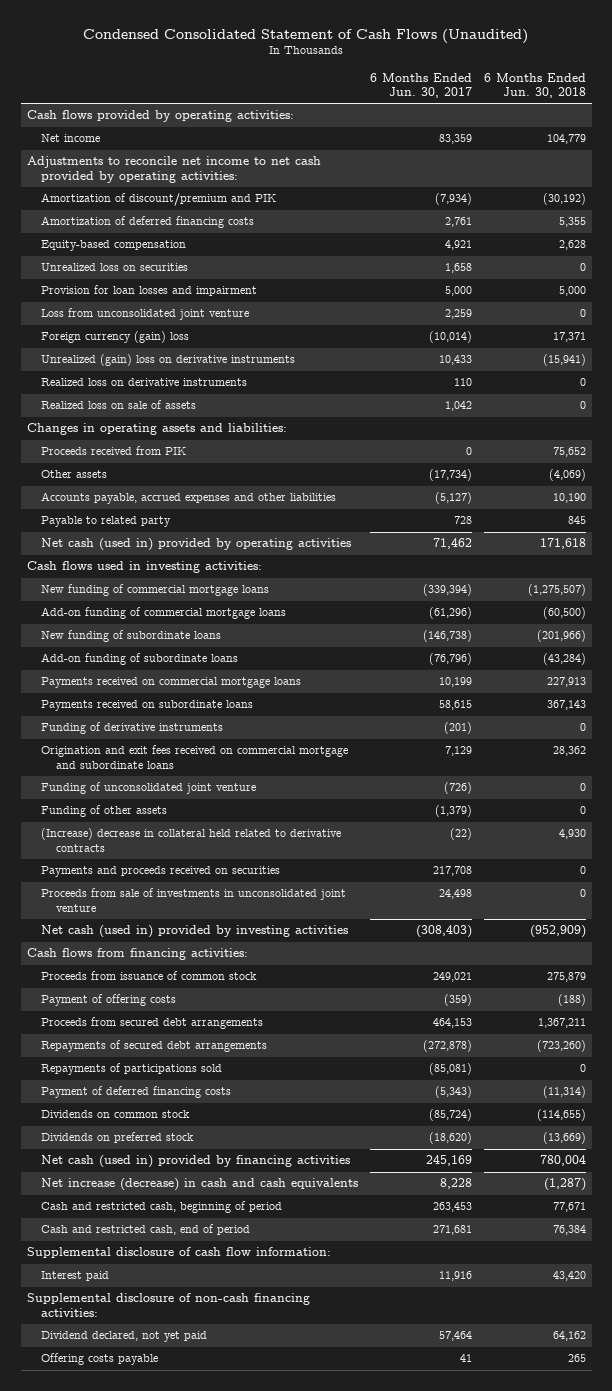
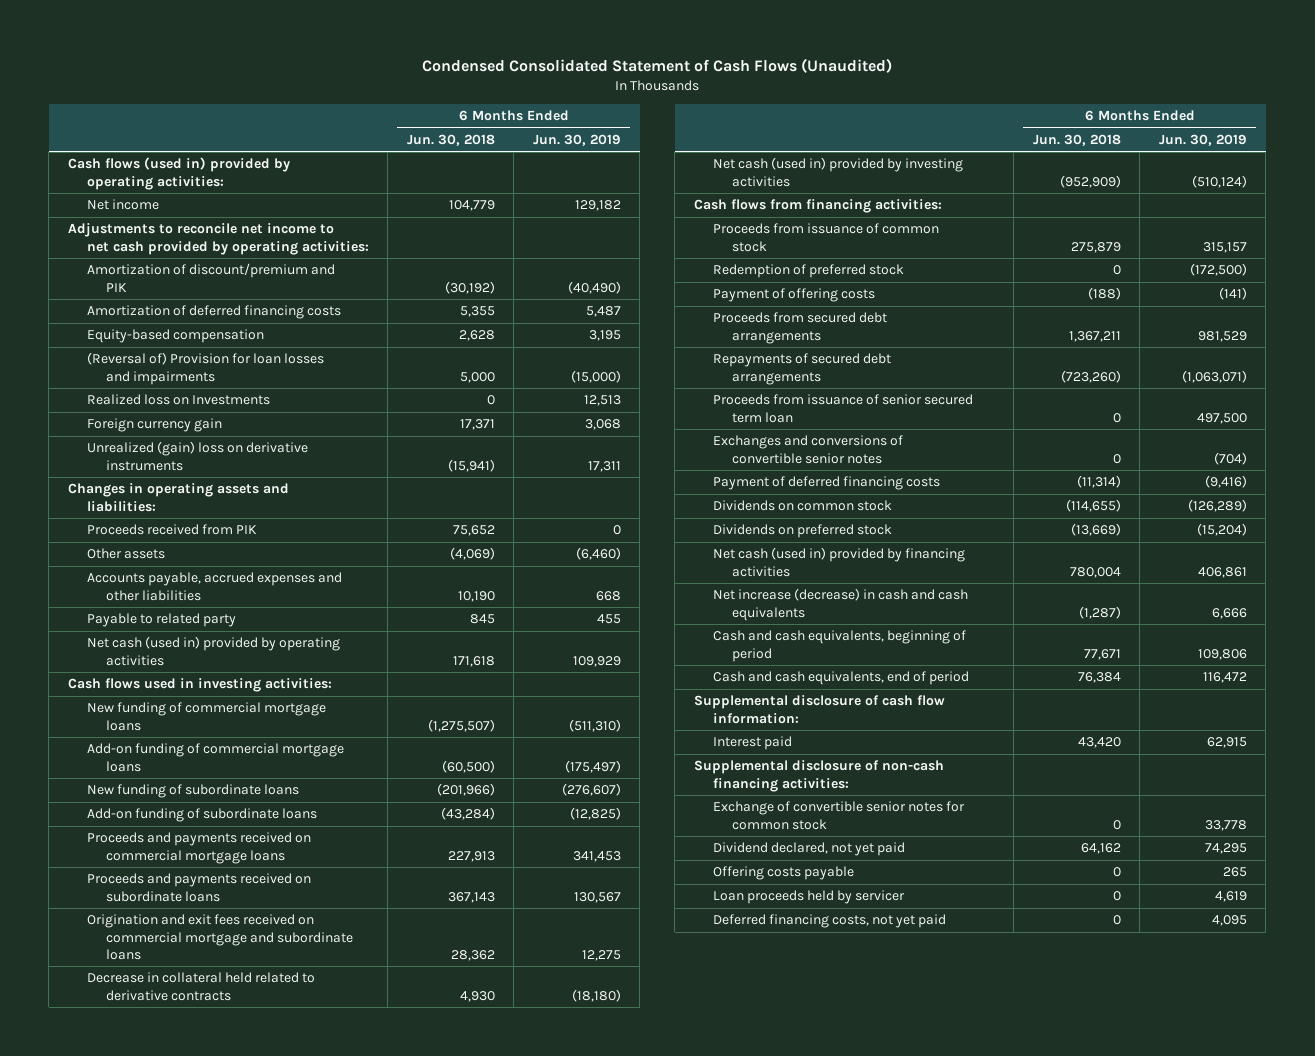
[370,72,473,98] 6 Months Ended Jun. 30, 2017 -> none
none -> [532,133,621,146] Jun. 30, 2019
[26,110,294,123] Cash flows provided by operating activities: -> [67,157,290,190] Cash flows (used in) provided by operating activities:
[41,263,189,272] Unrealized loss on securities -> none
[41,308,250,321] Loss from unconsolidated joint venture -> none
[41,285,258,297] Provision for loan losses and impairment -> [86,352,324,385] (Reversal of) Provision for loan losses and impairments
none -> [86,394,270,406] Realized loss on Investments
[41,331,190,344] Foreign currency (gain) loss -> [86,418,222,433] Foreign currency gain
[41,378,248,387] Realized loss on derivative instruments -> none
[41,400,197,410] Realized loss on sale of assets -> none
[41,722,224,735] Funding of derivative instruments -> none
[41,677,302,689] Payments received on commercial mortgage loans -> [86,832,311,864] Proceeds and payments received on commercial mortgage loans
[41,700,254,712] Payments received on subordinate loans -> [86,873,311,902] Proceeds and payments received on subordinate loans
[41,782,257,795] Funding of unconsolidated joint venture -> none
[41,805,168,818] Funding of other assets -> none
[41,866,281,878] Payments and proceeds received on securities -> none
[41,888,347,912] Proceeds from sale of investments in unconsolidated joint venture -> none
[41,828,342,852] (Increase) decrease in collateral held related to derivative contracts -> [86,972,315,1001] Decrease in collateral held related to derivative contracts
none -> [712,264,904,279] Redemption of preferred stock
[41,1063,223,1076] Repayments of participations sold -> none
none -> [712,394,973,423] Proceeds from issuance of senior secured term loan
none -> [712,435,903,464] Exchanges and conversions of convertible senior notes
[41,1201,283,1214] Cash and restricted cash, beginning of period -> [712,630,966,662] Cash and cash equivalents, beginning of period
[41,1224,251,1236] Cash and restricted cash, end of period -> [712,671,969,686] Cash and cash equivalents, end of period
none -> [712,801,965,830] Exchange of convertible senior notes for common stock
[567,1354,586,1363] 265 -> [1112,867,1121,878] 0
none -> [712,890,905,905] Loan proceeds held by servicer
none -> [712,914,946,929] Deferred financing costs, not yet paid

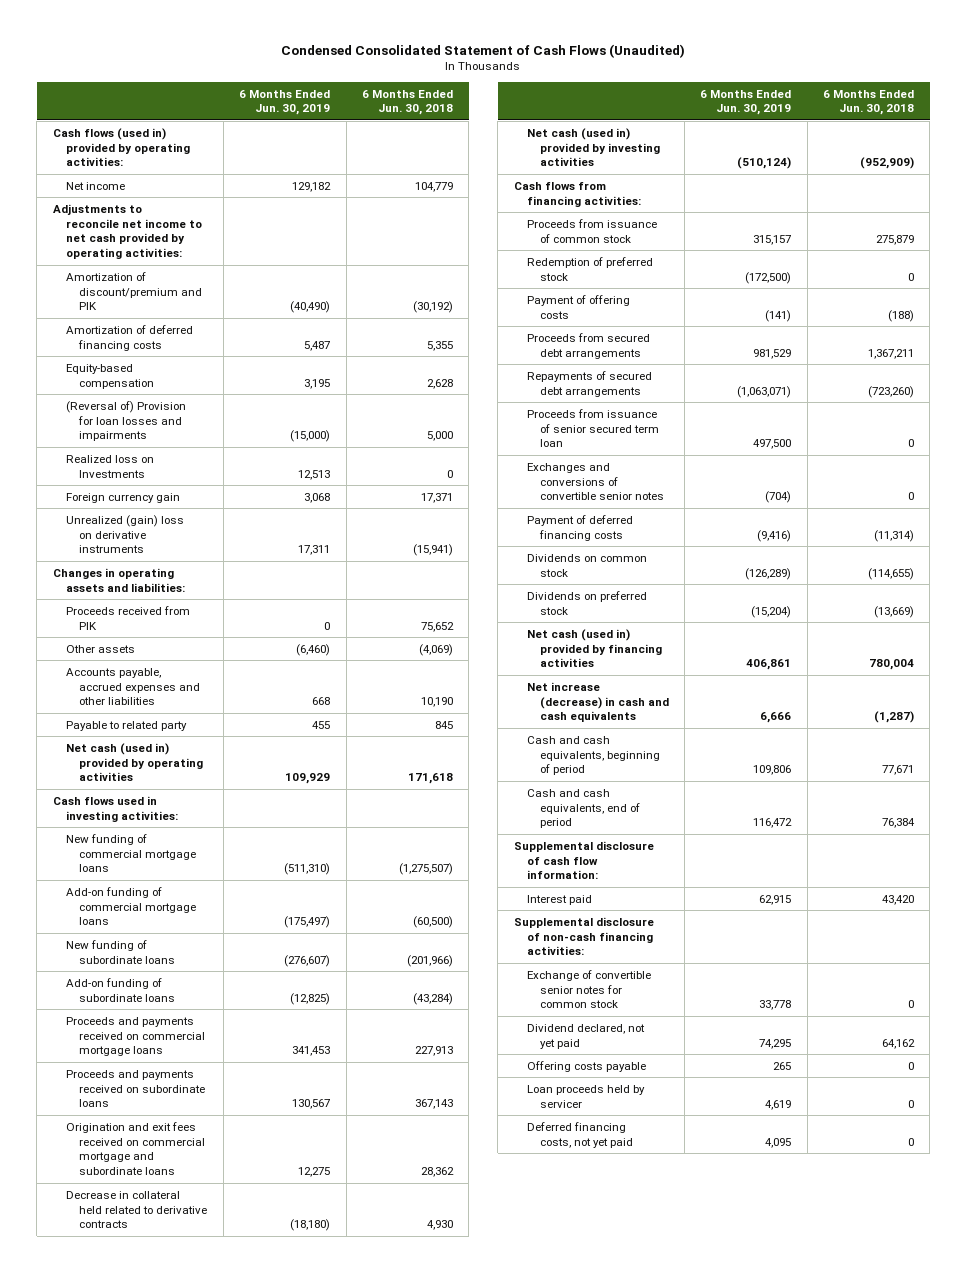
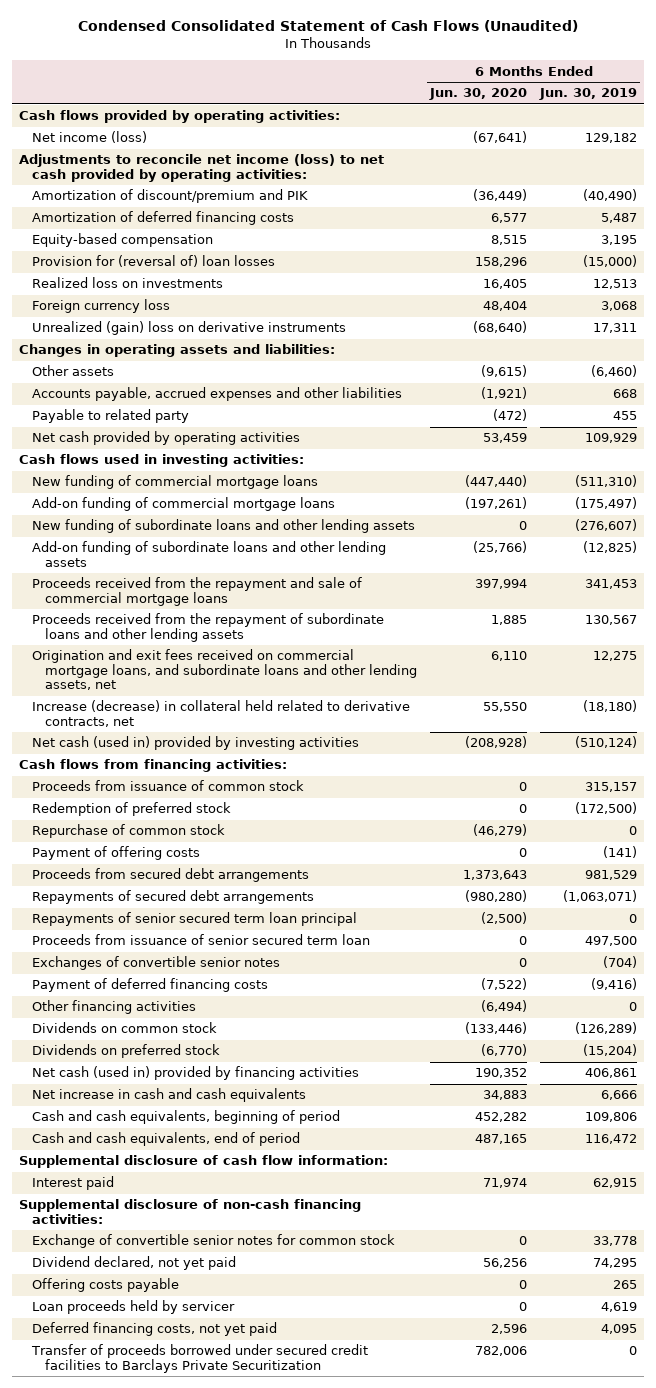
[361,89,453,116] 6 Months Ended Jun. 30, 2018 -> none
none -> [428,88,527,101] Jun. 30, 2020
[52,127,190,167] Cash flows (used in) provided by operating activities: -> [18,110,340,124] Cash flows provided by operating activities:
[65,181,125,190] Net income -> [31,131,147,144] Net income (loss)
[52,203,202,260] Adjustments to reconcile net income to net cash provided by operating activities: -> [18,154,384,182] Adjustments to reconcile net income (loss) to net cash provided by operating activities:
[65,400,186,442] (Reversal of) Provision for loan losses and impairments -> [31,255,275,268] Provision for (reversal of) loan losses
[65,454,154,478] Realized loss on Investments -> [31,277,223,289] Realized loss on investments
[65,492,180,503] Foreign currency gain -> [31,299,170,314] Foreign currency loss
[65,605,190,630] Proceeds received from PIK -> none
[65,742,203,782] Net cash (used in) provided by operating activities -> [31,431,300,446] Net cash provided by operating activities
[65,939,175,964] New funding of subordinate loans -> [31,519,415,534] New funding of subordinate loans and other lending assets
[65,977,175,1002] Add-on funding of subordinate loans -> [31,541,386,567] Add-on funding of subordinate loans and other lending assets
[65,1016,205,1057] Proceeds and payments received on commercial mortgage loans -> [31,577,362,606] Proceeds received from the repayment and sale of commercial mortgage loans
[65,1069,205,1108] Proceeds and payments received on subordinate loans -> [31,613,384,642] Proceeds received from the repayment of subordinate loans and other lending assets
[65,1121,205,1176] Origination and exit fees received on commercial mortgage and subordinate loans -> [31,649,417,691] Origination and exit fees received on commercial mortgage loans, and subordinate loans and other lending assets, net
[65,1190,207,1229] Decrease in collateral held related to derivative contracts -> [31,700,410,727] Increase (decrease) in collateral held related to derivative contracts, net
none -> [31,824,225,839] Repurchase of common stock
none -> [31,912,357,927] Repayments of senior secured term loan principal
[526,462,664,501] Exchanges and conversions of convertible senior notes -> [31,956,280,971] Exchanges of convertible senior notes
none -> [31,1000,196,1015] Other financing activities
[526,681,669,723] Net increase (decrease) in cash and cash equivalents -> [31,1088,306,1103] Net increase in cash and cash equivalents
none -> [30,1344,368,1373] Transfer of proceeds borrowed under secured credit facilities to Barclays Private Securitization

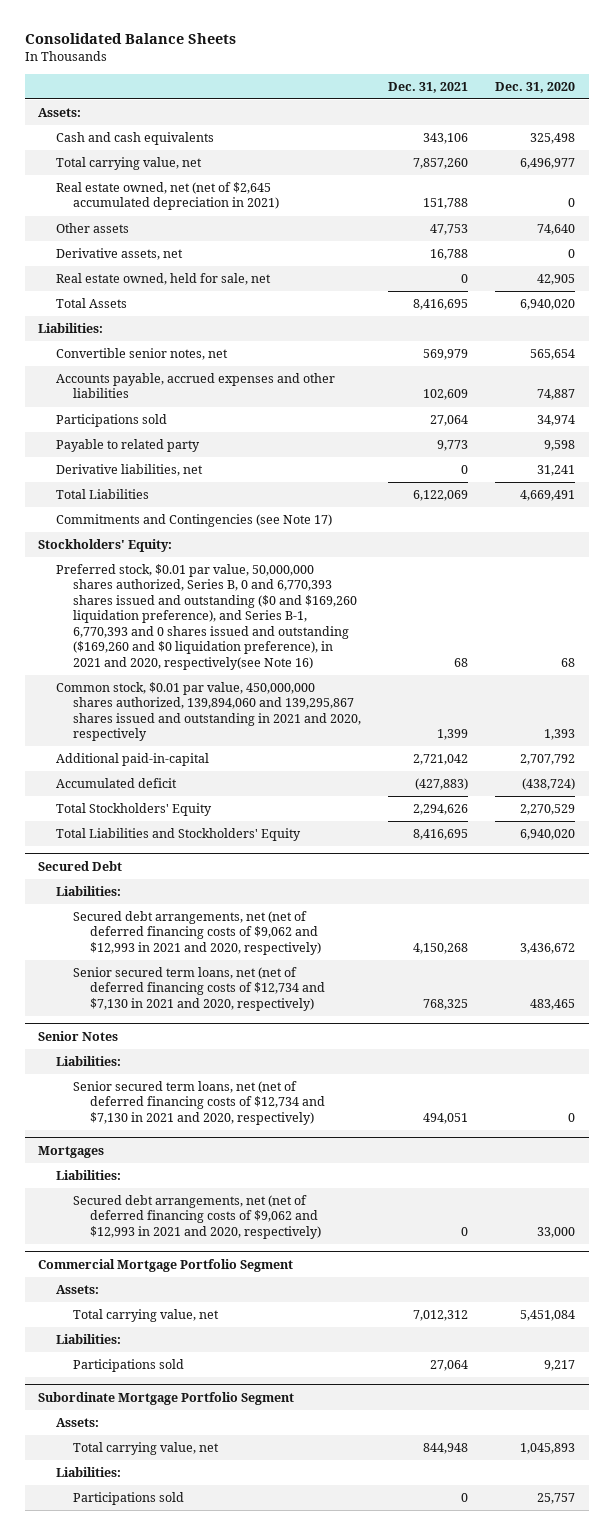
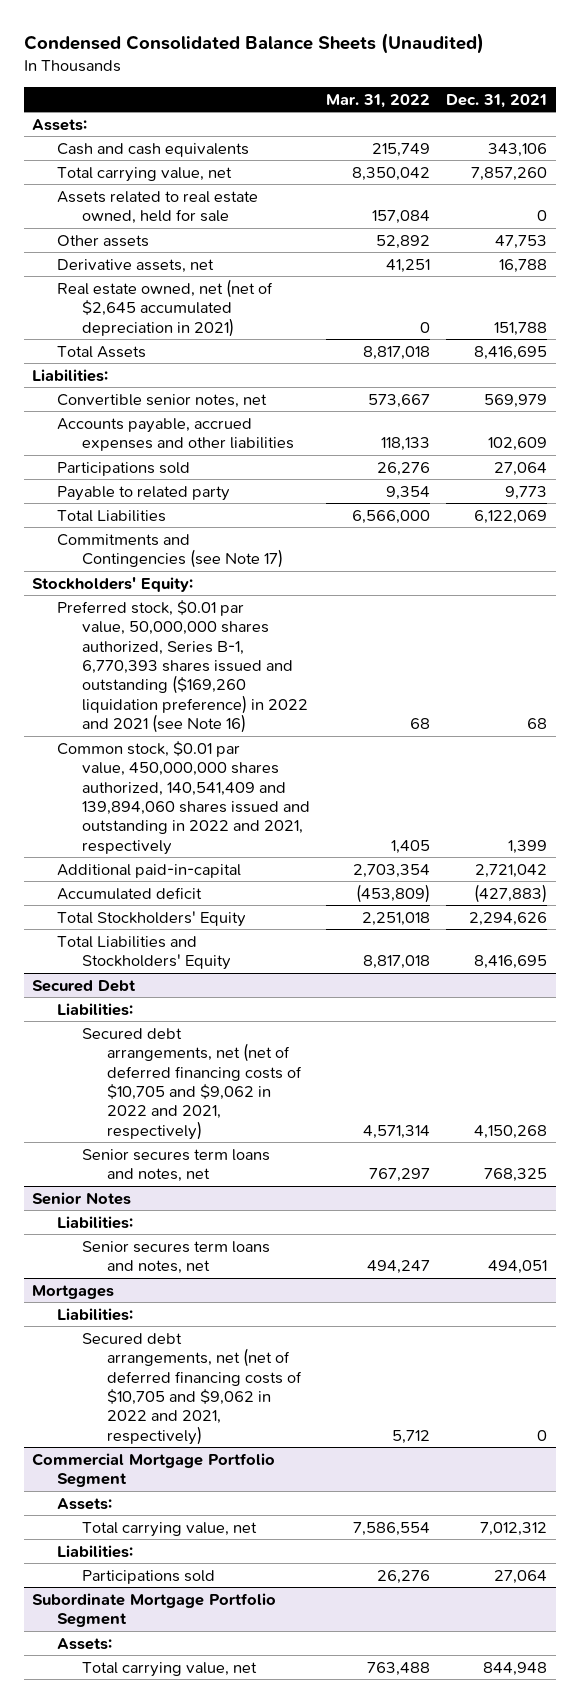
[24,33,236,45] Consolidated Balance Sheets -> [23,32,484,54] Condensed Consolidated Balance Sheets (Unaudited)
[495,81,576,93] Dec. 31, 2020 -> none
none -> [326,93,431,108] Mar. 31, 2022
none -> [56,190,258,225] Assets related to real estate owned, held for sale
[55,273,271,286] Real estate owned, held for sale, net -> none
[55,182,279,211] Real estate owned, net (net of $2,645 accumulated depreciation in 2021) -> [56,278,273,337] Real estate owned, net (net of $2,645 accumulated depreciation in 2021)
[55,464,203,477] Derivative liabilities, net -> none
[55,564,357,670] Preferred stock, $0.01 par value, 50,000,000 shares authorized, Series B, 0 and 6,770,393 shares issued and outstanding ($0 and $169,260 liquidation preference), and Series B-1, 6,770,393 and 0 shares issued and outstanding ($169,260 and $0 liquidation preference), in 2021 and 2020, respectively(see Note 16) -> [56,599,308,734] Preferred stock, $0.01 par value, 50,000,000 shares authorized, Series B-1, 6,770,393 shares issued and outstanding ($169,260 liquidation preference) in 2022 and 2021 (see Note 16)
[55,682,361,742] Common stock, $0.01 par value, 450,000,000 shares authorized, 139,894,060 and 139,295,867 shares issued and outstanding in 2021 and 2020, respectively -> [56,740,310,855] Common stock, $0.01 par value, 450,000,000 shares authorized, 140,541,409 and 139,894,060 shares issued and outstanding in 2022 and 2021, respectively
[72,911,322,955] Secured debt arrangements, net (net of deferred financing costs of $9,062 and $12,993 in 2021 and 2020, respectively) -> [81,1027,302,1140] Secured debt arrangements, net (net of deferred financing costs of $10,705 and $9,062 in 2022 and 2021, respectively)
[72,967,326,1011] Senior secured term loans, net (net of deferred financing costs of $12,734 and $7,130 in 2021 and 2020, respectively) -> [81,1148,270,1183] Senior secures term loans and notes, net
[72,1081,326,1125] Senior secured term loans, net (net of deferred financing costs of $12,734 and $7,130 in 2021 and 2020, respectively) -> [81,1240,270,1275] Senior secures term loans and notes, net
[72,1195,322,1239] Secured debt arrangements, net (net of deferred financing costs of $9,062 and $12,993 in 2021 and 2020, respectively) -> [81,1332,302,1445] Secured debt arrangements, net (net of deferred financing costs of $10,705 and $9,062 in 2022 and 2021, respectively)
[55,1467,121,1478] Liabilities: -> none
[72,1492,184,1506] Participations sold -> none

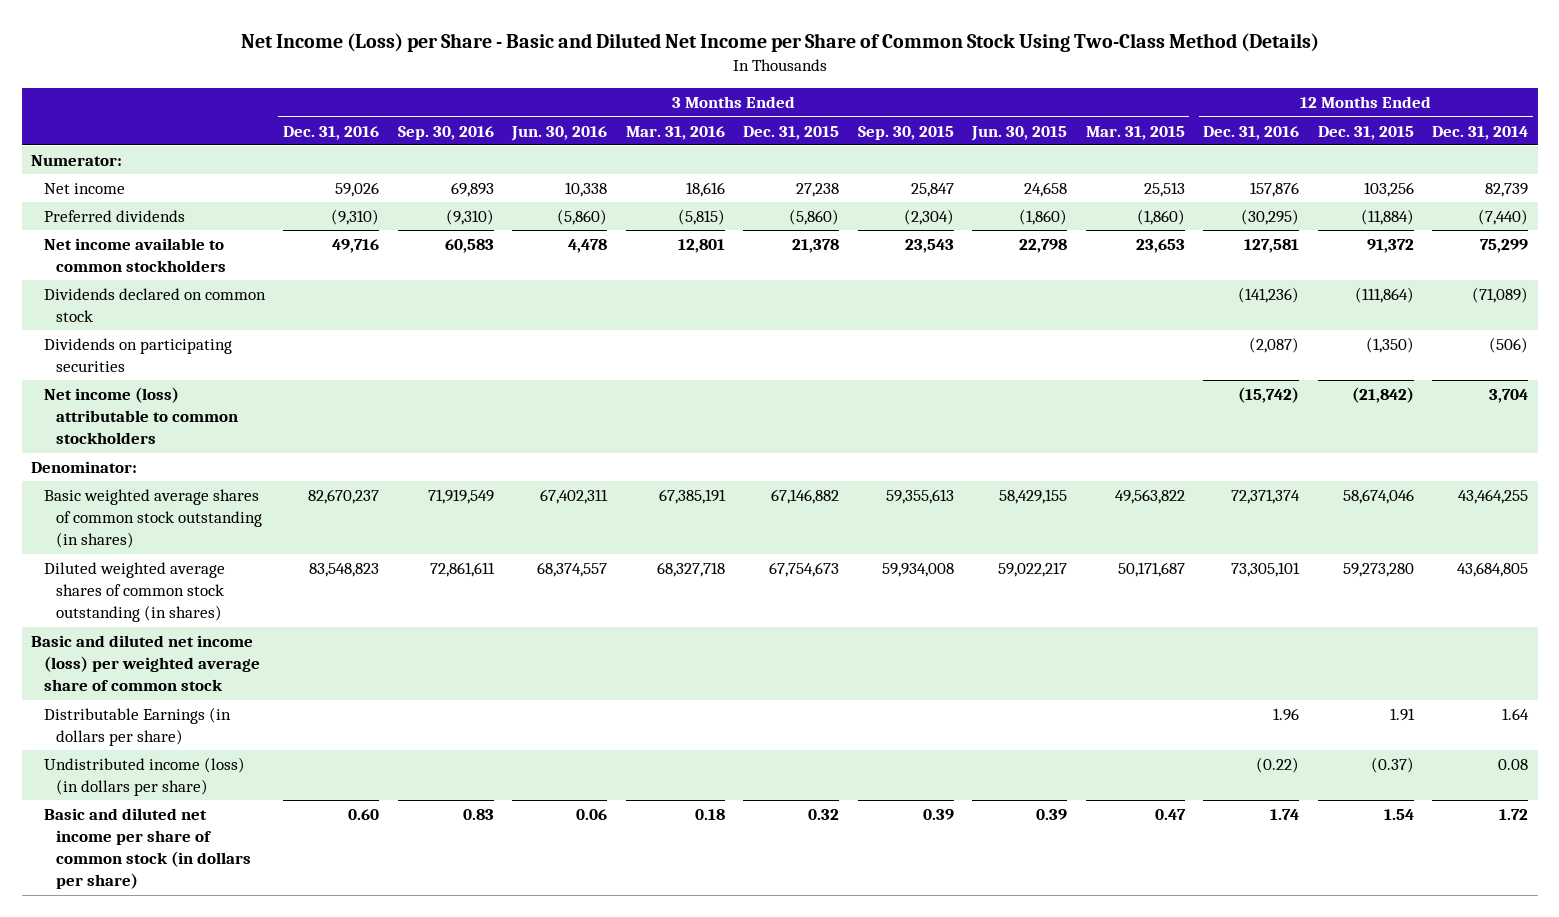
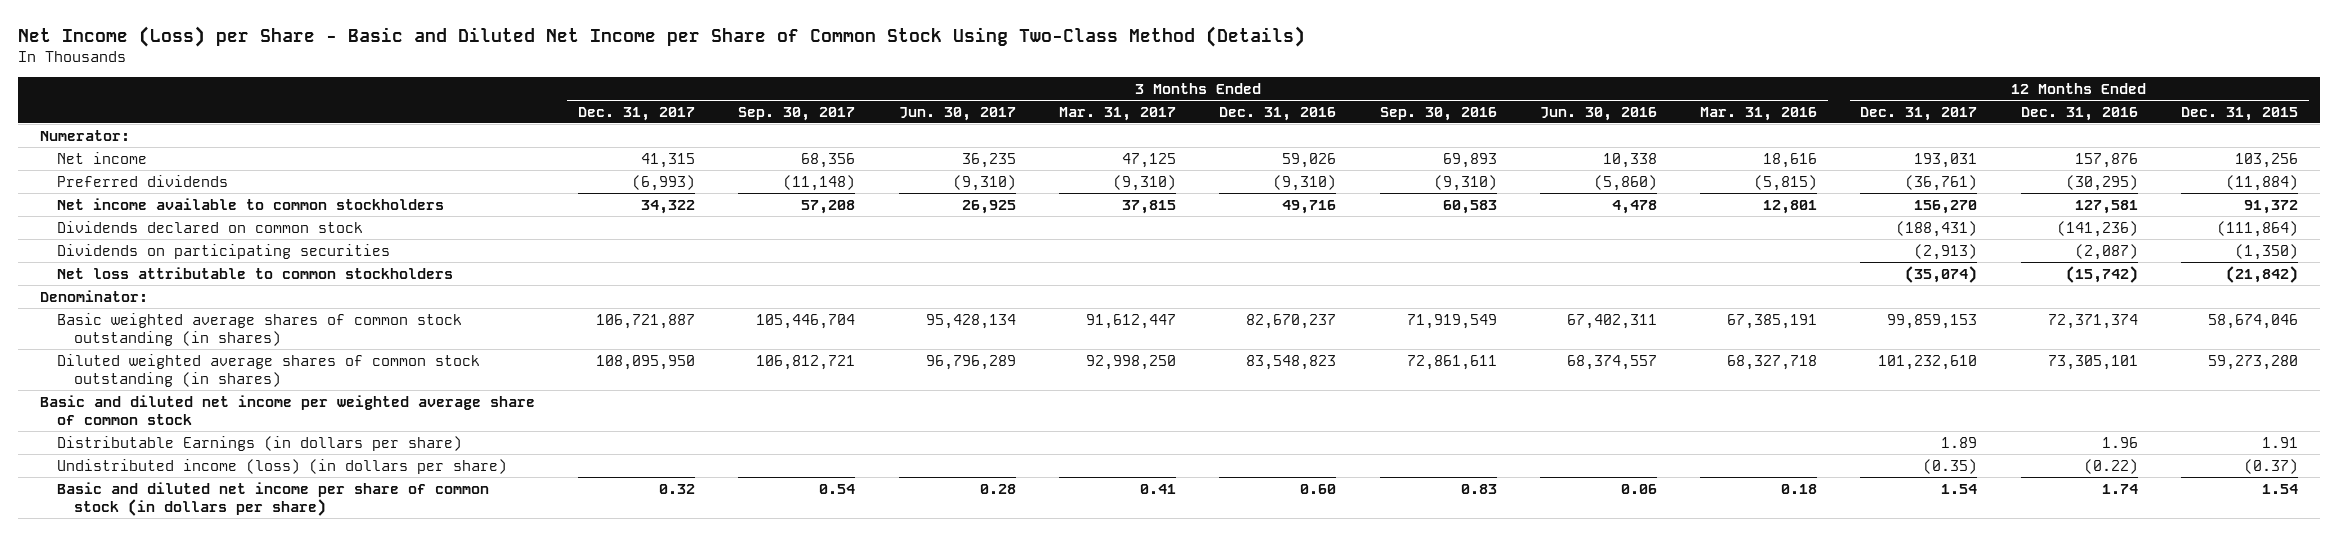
[743,125,840,140] Dec. 31, 2015 -> none
[857,125,954,140] Sep. 30, 2015 -> none
[971,125,1068,141] Jun. 30, 2015 -> none
[1085,125,1185,140] Mar. 31, 2015 -> none
[1432,125,1529,140] Dec. 31, 2014 -> none
none -> [578,106,696,121] Dec. 31, 2017
none -> [738,106,856,121] Sep. 30, 2017
none -> [898,106,1016,121] Jun. 30, 2017
none -> [1058,106,1176,121] Mar. 31, 2017
none -> [1860,106,1978,121] Dec. 31, 2017
[43,386,239,445] Net income (loss) attributable to common stockholders -> [56,266,453,279] Net loss attributable to common stockholders
[30,634,260,692] Basic and diluted net income (loss) per weighted average share of common stock -> [39,394,535,426] Basic and diluted net income per weighted average share of common stock

